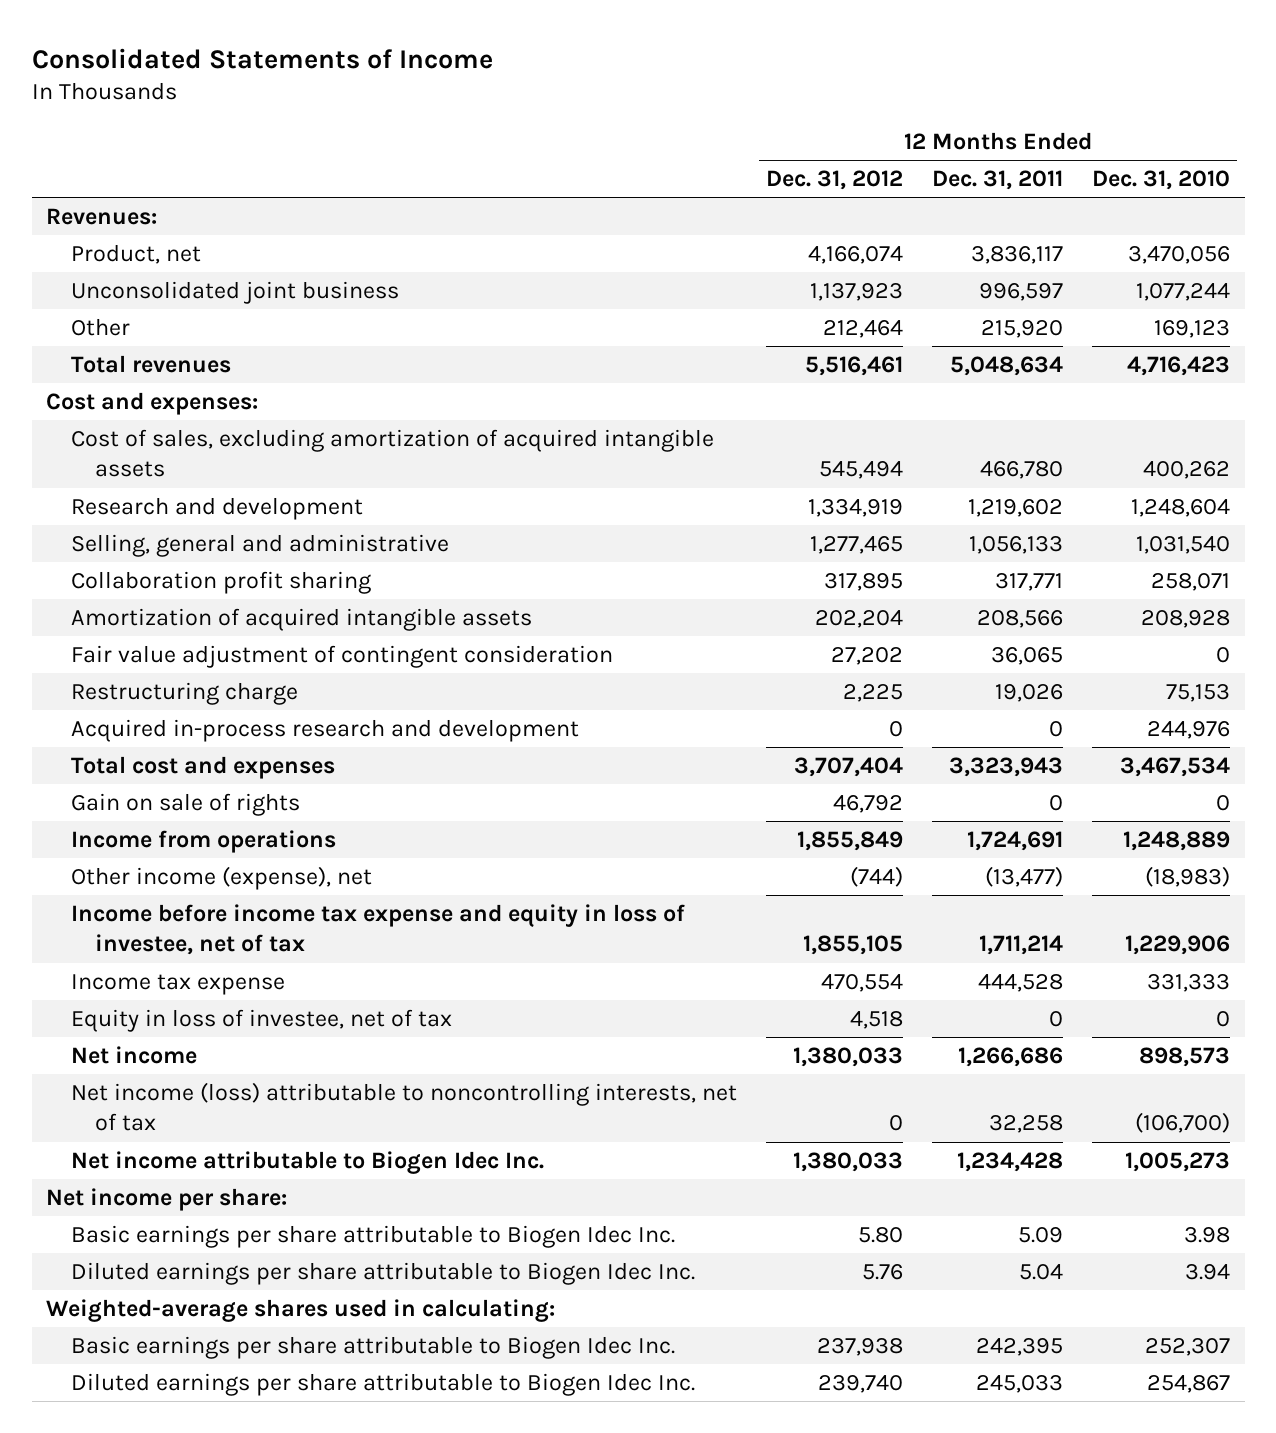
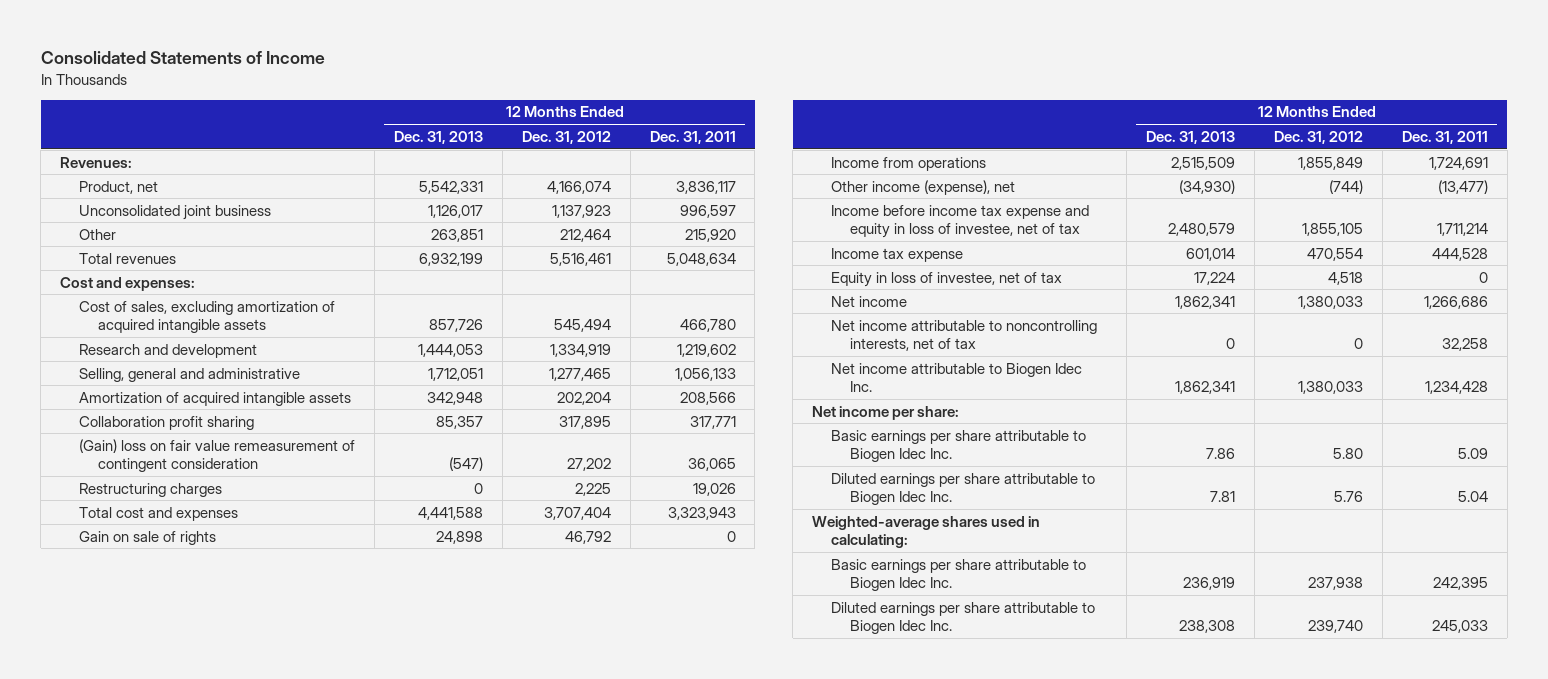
[1092,170,1231,191] Dec. 31, 2010 -> none
none -> [393,130,483,144] Dec. 31, 2013
[70,719,579,743] Acquired in-process research and development -> none
[70,571,371,595] Collaboration profit sharing -> [78,415,254,430] Collaboration profit sharing
[70,645,613,669] Fair value adjustment of contingent consideration -> [78,438,355,472] (Gain) loss on fair value remeasurement of contingent consideration
[70,682,298,706] Restructuring charge -> [78,482,222,497] Restructuring charges
[70,1082,737,1132] Net income (loss) attributable to noncontrolling interests, net of tax -> [831,319,1098,351] Net income attributable to noncontrolling interests, net of tax

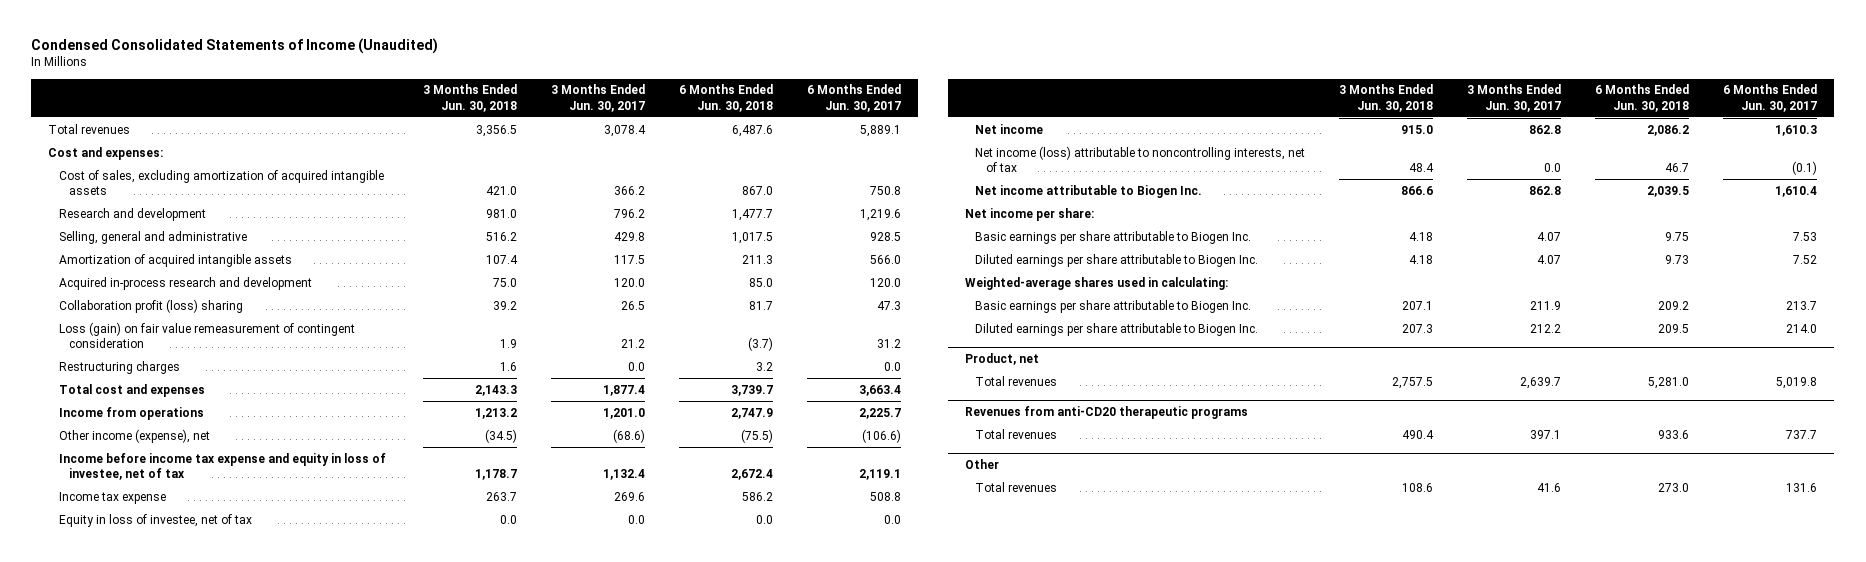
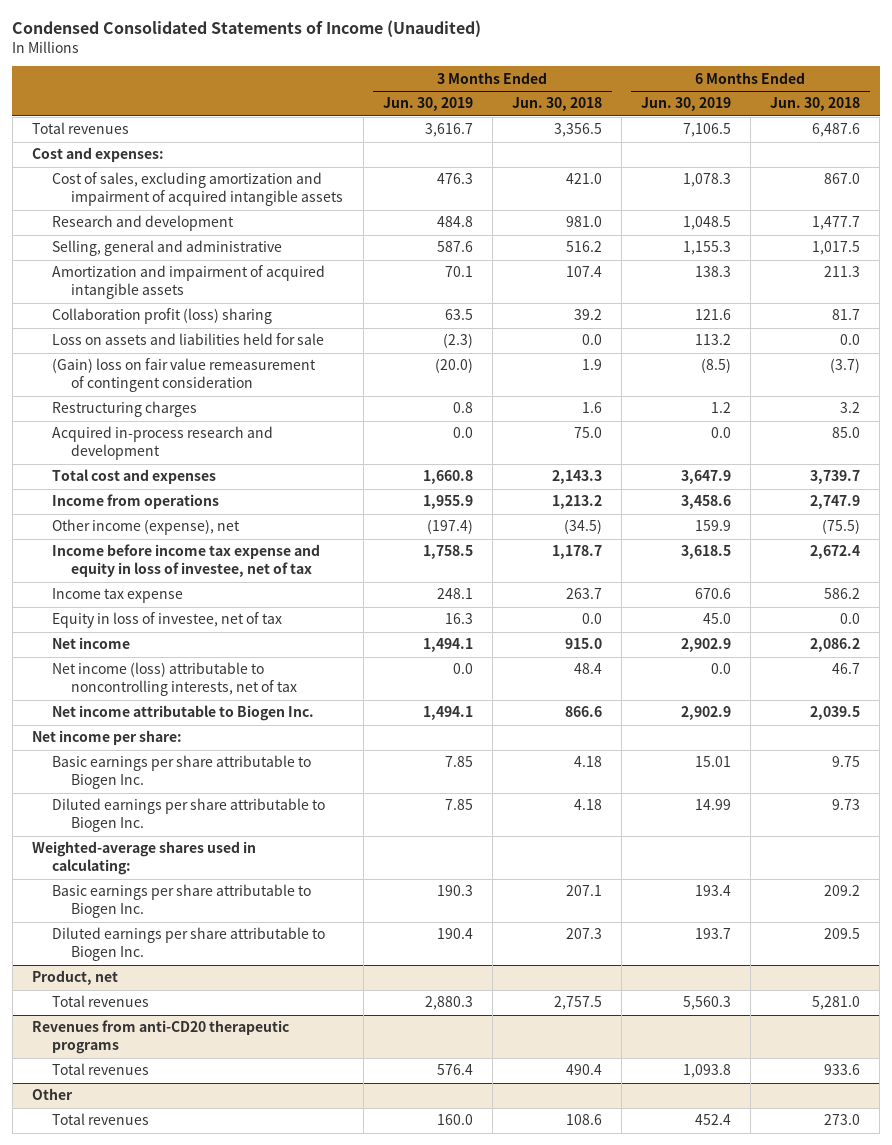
[550,84,645,112] 3 Months Ended Jun. 30, 2017 -> none
[806,84,901,112] 6 Months Ended Jun. 30, 2017 -> none
none -> [382,97,473,112] Jun. 30, 2019
none -> [640,97,731,112] Jun. 30, 2019
[58,169,384,196] Cost of sales, excluding amortization of acquired intangible assets -> [51,172,344,207] Cost of sales, excluding amortization and impairment of acquired intangible assets
[58,253,292,267] Amortization of acquired intangible assets -> [51,265,325,300] Amortization and impairment of acquired intangible assets
none -> [51,333,324,346] Loss on assets and liabilities held for sale
[58,321,355,349] Loss (gain) on fair value remeasurement of contingent consideration -> [51,358,316,393] (Gain) loss on fair value remeasurement of contingent consideration
[58,276,312,290] Acquired in-process research and development -> [51,426,273,461] Acquired in-process research and development

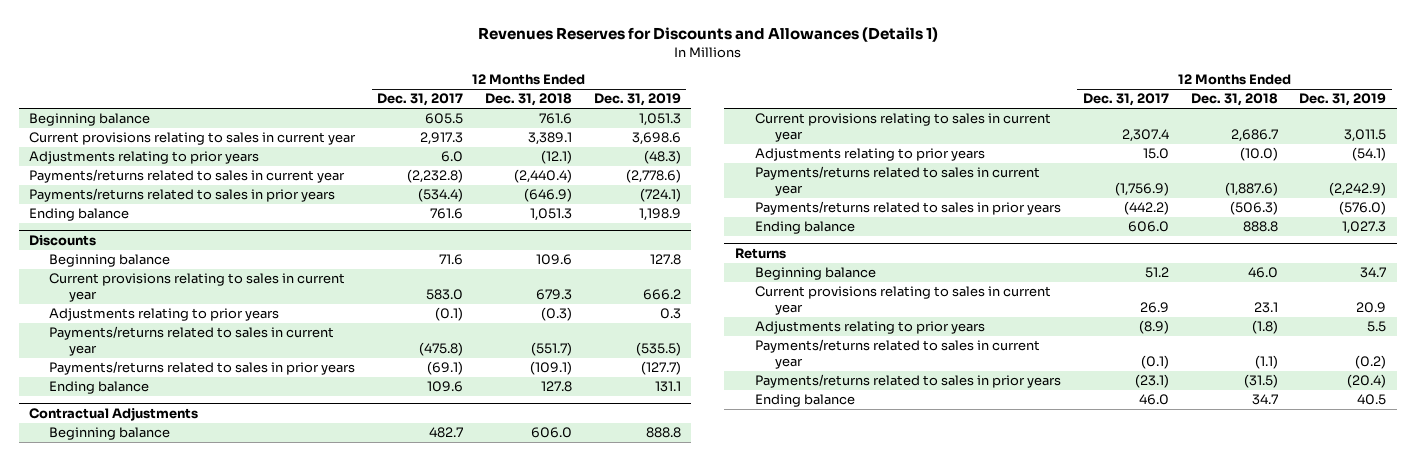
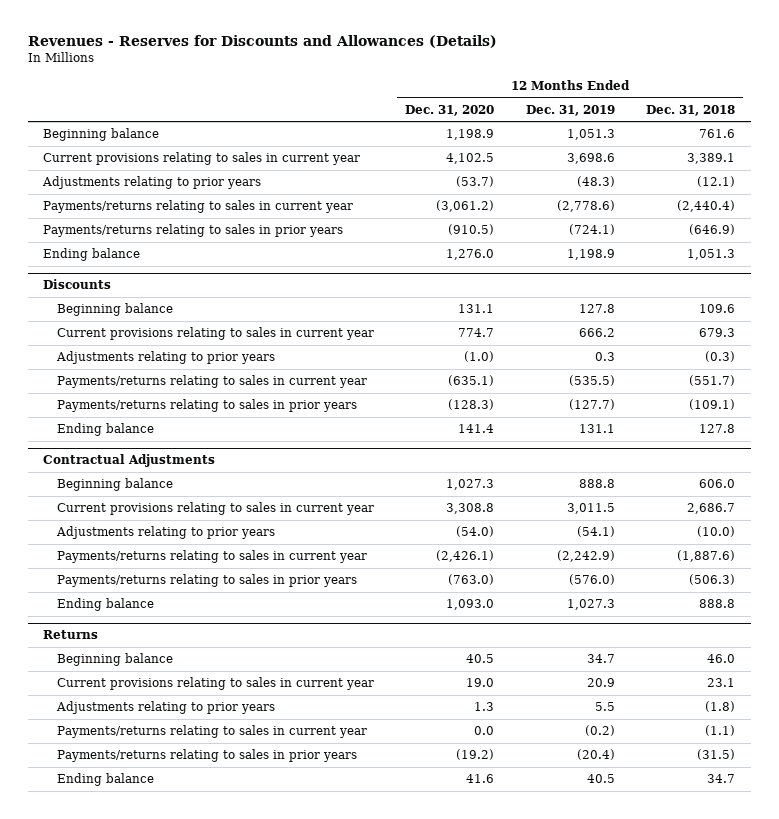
[477,27,938,43] Revenues Reserves for Discounts and Allowances (Details 1) -> [27,35,497,49] Revenues - Reserves for Discounts and Allowances (Details)
[377,93,464,107] Dec. 31, 2017 -> none
none -> [405,104,495,116] Dec. 31, 2020
[29,169,346,184] Payments/returns related to sales in current year -> [43,200,354,214] Payments/returns relating to sales in current year
[29,188,336,203] Payments/returns related to sales in prior years -> [43,224,344,238] Payments/returns relating to sales in prior years
[49,326,335,357] Payments/returns related to sales in current year -> [56,375,367,389] Payments/returns relating to sales in current year
[49,361,356,376] Payments/returns related to sales in prior years -> [56,399,357,413] Payments/returns relating to sales in prior years
[755,166,1041,197] Payments/returns related to sales in current year -> [56,550,367,564] Payments/returns relating to sales in current year
[755,201,1062,216] Payments/returns related to sales in prior years -> [56,574,357,588] Payments/returns relating to sales in prior years
[755,339,1041,370] Payments/returns related to sales in current year -> [56,725,367,739] Payments/returns relating to sales in current year
[755,374,1062,389] Payments/returns related to sales in prior years -> [56,749,357,763] Payments/returns relating to sales in prior years

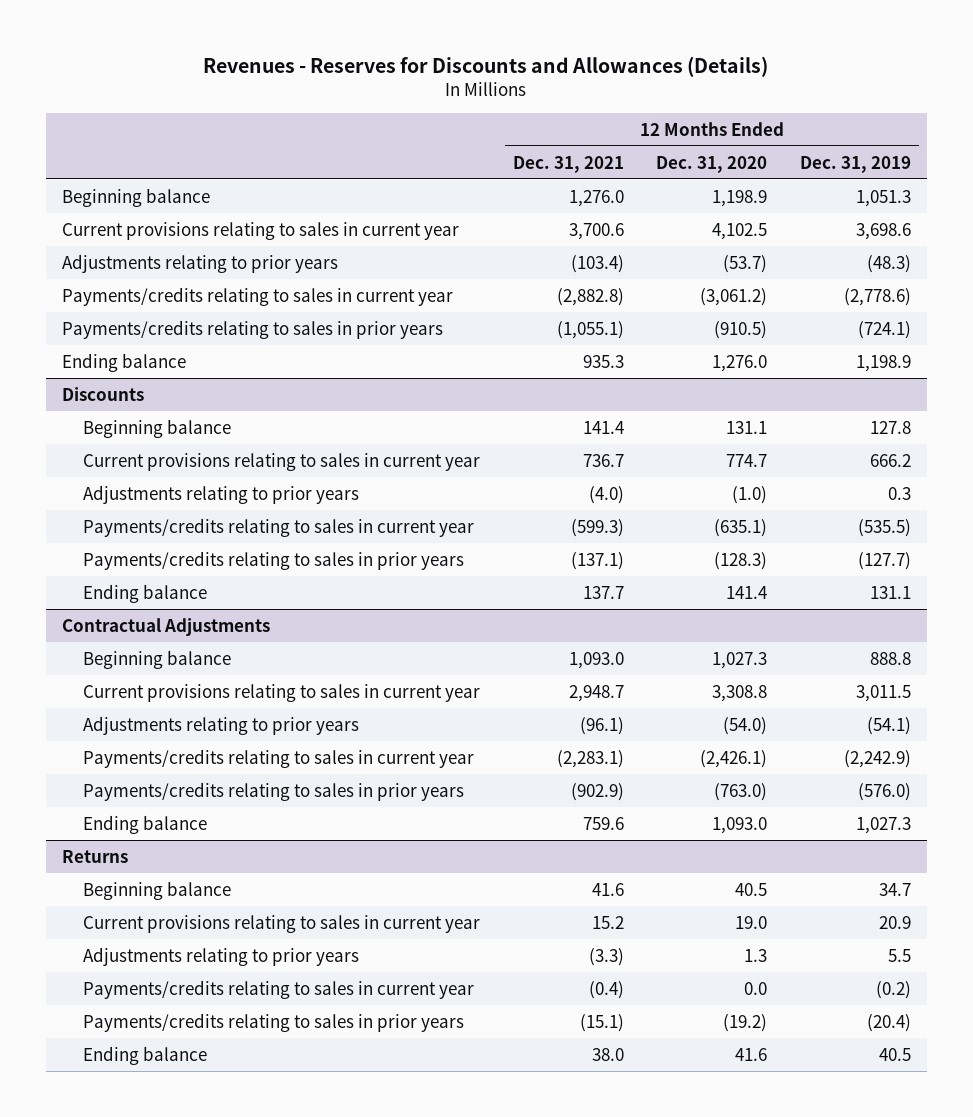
[646,104,736,116] Dec. 31, 2018 -> none
none -> [512,155,624,173] Dec. 31, 2021
[43,200,354,214] Payments/returns relating to sales in current year -> [62,286,454,306] Payments/credits relating to sales in current year
[43,224,344,238] Payments/returns relating to sales in prior years -> [62,319,444,339] Payments/credits relating to sales in prior years
[56,375,367,389] Payments/returns relating to sales in current year -> [83,517,475,537] Payments/credits relating to sales in current year
[56,399,357,413] Payments/returns relating to sales in prior years -> [83,550,465,570] Payments/credits relating to sales in prior years
[56,550,367,564] Payments/returns relating to sales in current year -> [83,748,475,768] Payments/credits relating to sales in current year
[56,574,357,588] Payments/returns relating to sales in prior years -> [83,781,465,801] Payments/credits relating to sales in prior years
[56,725,367,739] Payments/returns relating to sales in current year -> [83,979,475,999] Payments/credits relating to sales in current year
[56,749,357,763] Payments/returns relating to sales in prior years -> [83,1012,465,1032] Payments/credits relating to sales in prior years

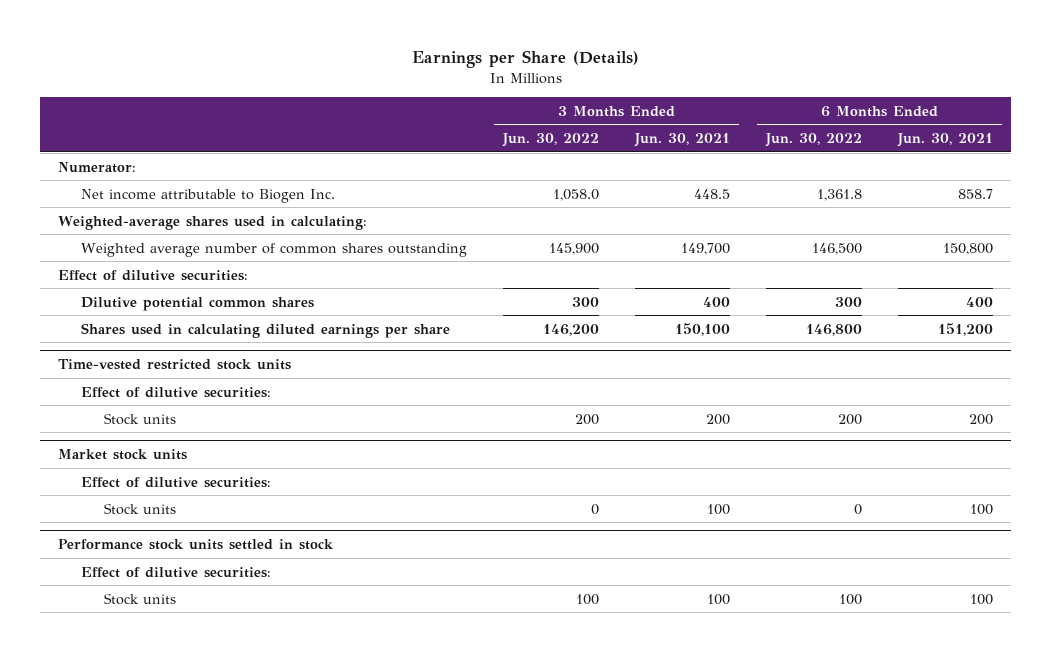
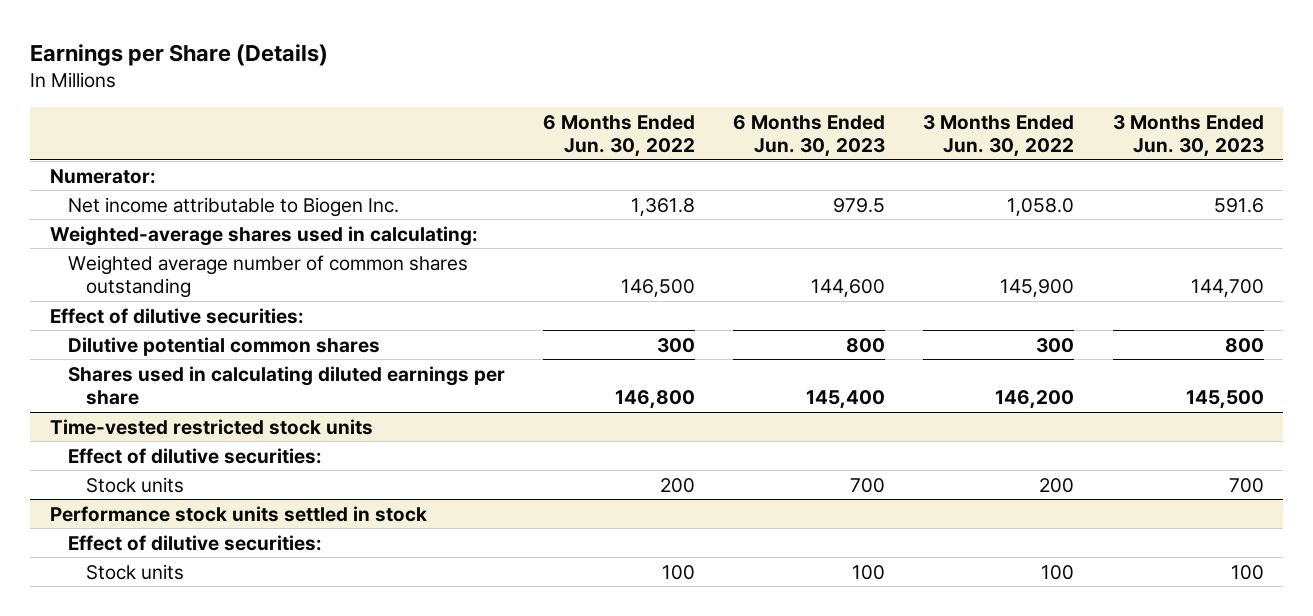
[634,132,731,147] Jun. 30, 2021 -> none
[897,132,994,147] Jun. 30, 2021 -> none
none -> [733,114,886,158] 6 Months Ended Jun. 30, 2023
none -> [1112,114,1264,158] 3 Months Ended Jun. 30, 2023
[58,449,188,461] Market stock units -> none
[81,476,272,488] Effect of dilutive securities: -> none
[104,502,177,515] Stock units -> none

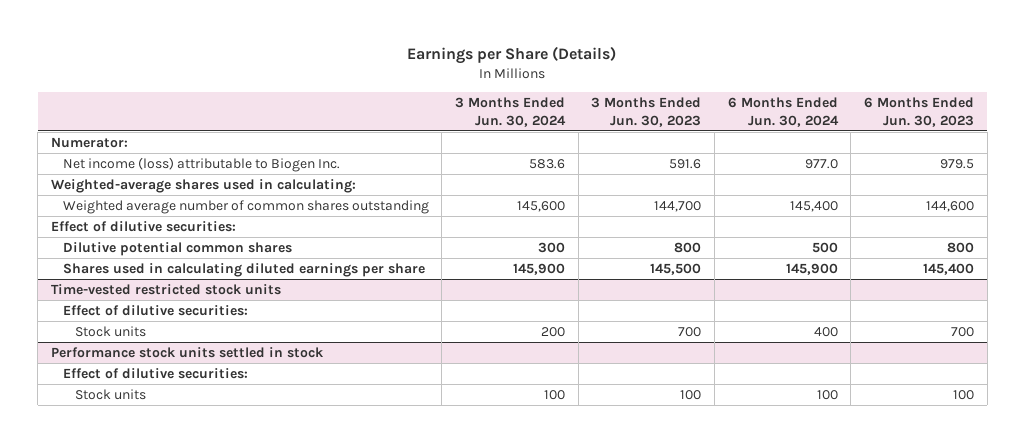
[542,114,695,158] 6 Months Ended Jun. 30, 2022 -> none
[923,114,1075,158] 3 Months Ended Jun. 30, 2022 -> none
none -> [455,97,567,127] 3 Months Ended Jun. 30, 2024
none -> [727,97,839,127] 6 Months Ended Jun. 30, 2024
[67,196,399,217] Net income attributable to Biogen Inc. -> [62,157,340,173] Net income (loss) attributable to Biogen Inc.

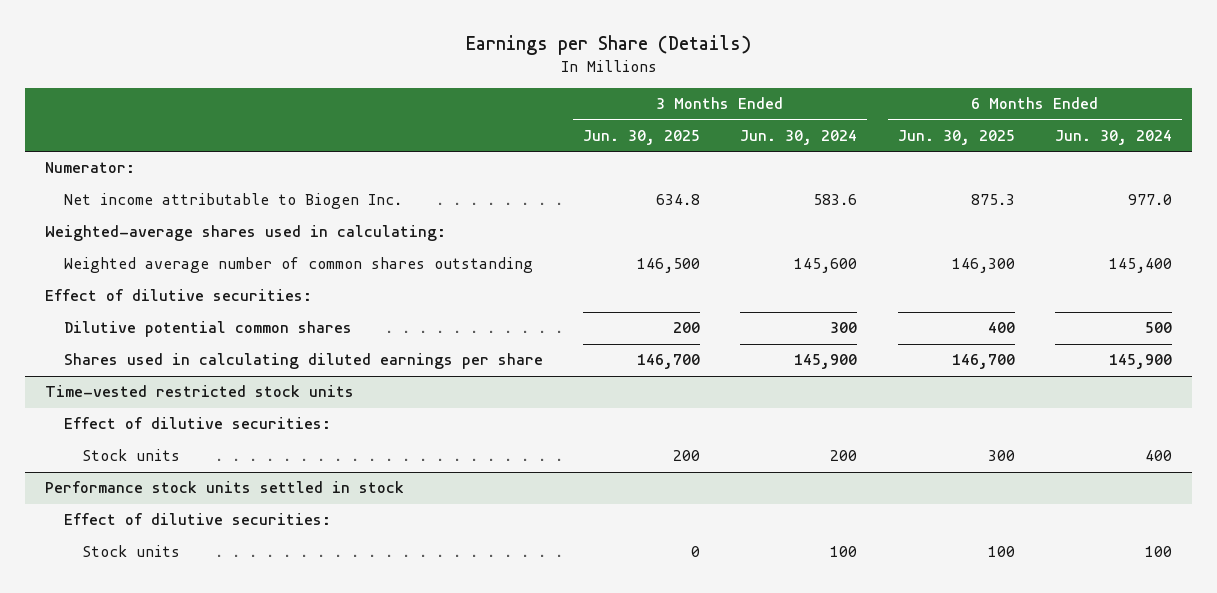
[591,97,702,127] 3 Months Ended Jun. 30, 2023 -> none
[864,97,975,127] 6 Months Ended Jun. 30, 2023 -> none
none -> [582,130,700,146] Jun. 30, 2025
none -> [897,130,1015,146] Jun. 30, 2025
[62,157,340,173] Net income (loss) attributable to Biogen Inc. -> [63,193,402,210] Net income attributable to Biogen Inc.

